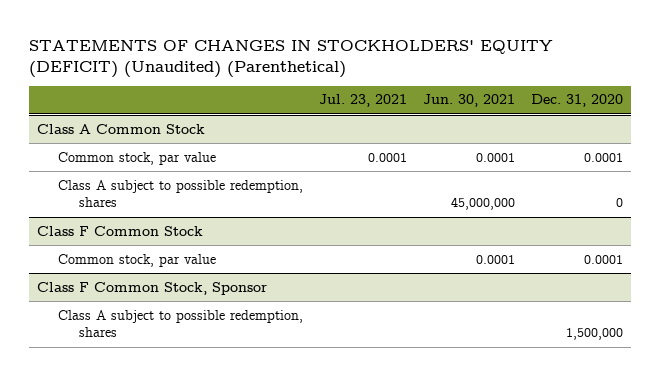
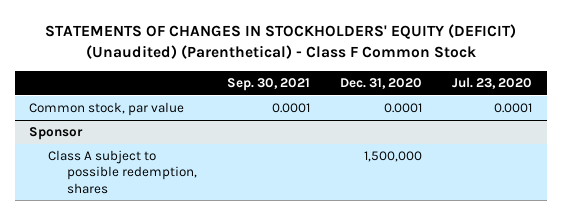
[29,39,554,78] STATEMENTS OF CHANGES IN STOCKHOLDERS' EQUITY (DEFICIT) (Unaudited) (Parenthetical) -> [44,23,516,59] STATEMENTS OF CHANGES IN STOCKHOLDERS' EQUITY (DEFICIT) (Unaudited) (Parenthetical) - Class F Common Stock
[319,94,408,108] Jul. 23, 2021 -> none
[422,94,515,108] Jun. 30, 2021 -> none
none -> [227,77,311,91] Sep. 30, 2021
none -> [451,76,532,89] Jul. 23, 2020
[37,123,206,134] Class A Common Stock -> none
[58,179,304,208] Class A subject to possible redemption, shares -> none
[58,253,217,267] Common stock, par value -> none
[37,281,268,295] Class F Common Stock, Sponsor -> none
[37,225,204,236] Class F Common Stock -> [29,127,84,141] Sponsor

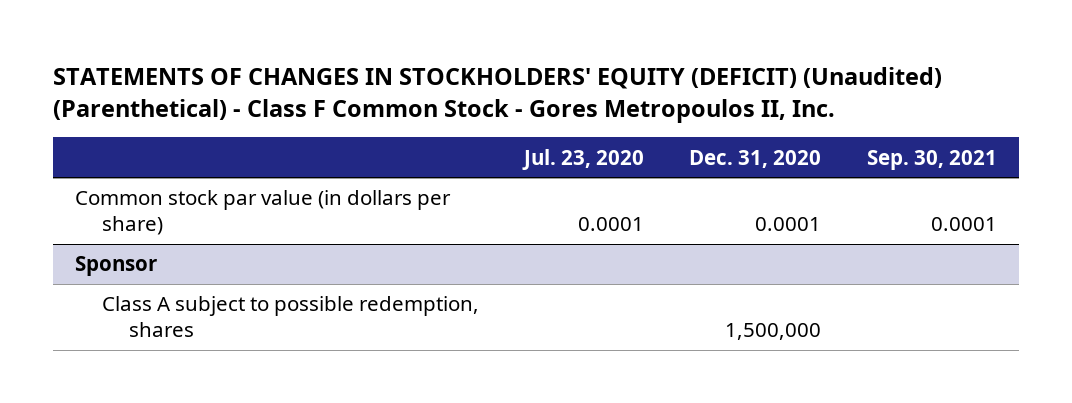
[44,23,516,59] STATEMENTS OF CHANGES IN STOCKHOLDERS' EQUITY (DEFICIT) (Unaudited) (Parenthetical) - Class F Common Stock -> [52,66,942,123] STATEMENTS OF CHANGES IN STOCKHOLDERS' EQUITY (DEFICIT) (Unaudited) (Parenthetical) - Class F Common Stock - Gores Metropoulos II, Inc.
[29,102,185,117] Common stock, par value -> [75,190,452,236] Common stock par value (in dollars per share)

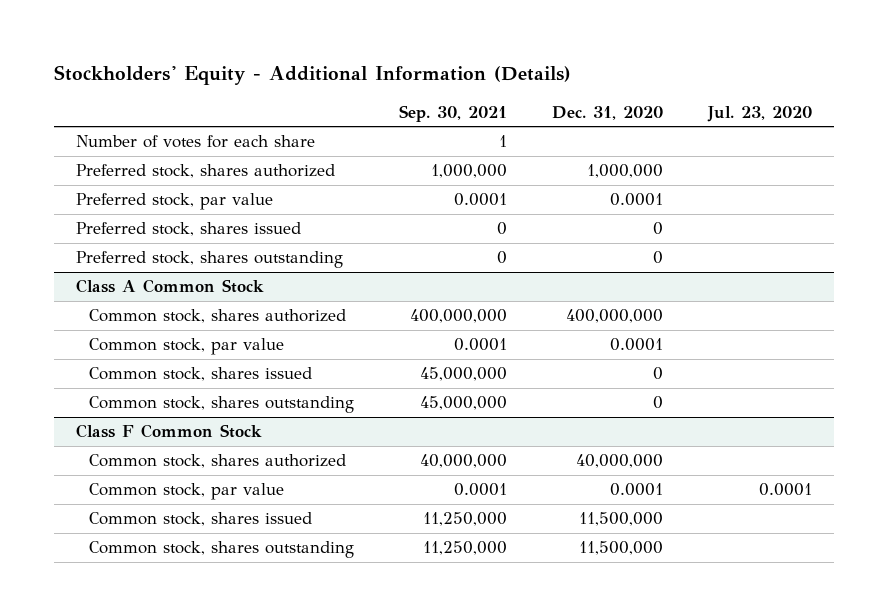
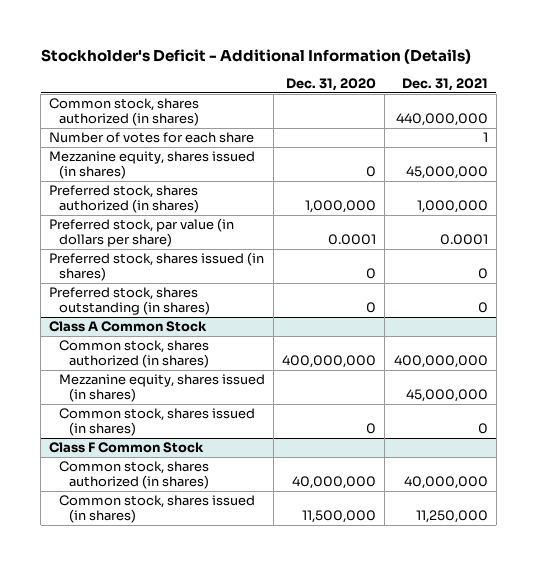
[53,65,571,86] Stockholders' Equity - Additional Information (Details) -> [40,48,471,64] Stockholder's Deficit - Additional Information (Details)
[399,104,508,122] Sep. 30, 2021 -> none
[706,105,812,122] Jul. 23, 2020 -> none
none -> [401,77,488,91] Dec. 31, 2021
none -> [49,98,200,127] Common stock, shares authorized (in shares)
none -> [49,151,256,180] Mezzanine equity, shares issued (in shares)
[76,164,336,179] Preferred stock, shares authorized -> [49,185,199,214] Preferred stock, shares authorized (in shares)
[76,193,274,211] Preferred stock, par value -> [49,218,235,248] Preferred stock, par value (in dollars per share)
[76,222,302,237] Preferred stock, shares issued -> [49,252,265,282] Preferred stock, shares issued (in shares)
[76,251,344,269] Preferred stock, shares outstanding -> [49,287,210,316] Preferred stock, shares outstanding (in shares)
[89,338,285,356] Common stock, par value -> none
[89,396,355,414] Common stock, shares outstanding -> none
[89,309,347,324] Common stock, shares authorized -> [58,340,209,369] Common stock, shares authorized (in shares)
none -> [58,374,265,403] Mezzanine equity, shares issued (in shares)
[89,367,313,382] Common stock, shares issued -> [58,408,255,437] Common stock, shares issued (in shares)
[89,483,285,501] Common stock, par value -> none
[89,541,355,559] Common stock, shares outstanding -> none
[89,454,347,469] Common stock, shares authorized -> [58,461,209,490] Common stock, shares authorized (in shares)
[89,512,313,527] Common stock, shares issued -> [58,495,255,524] Common stock, shares issued (in shares)

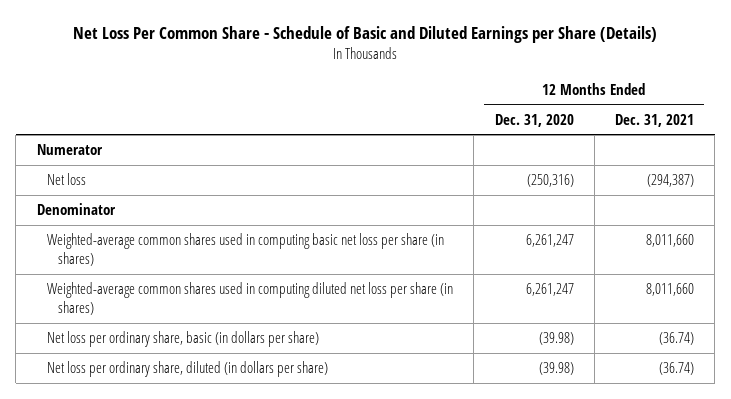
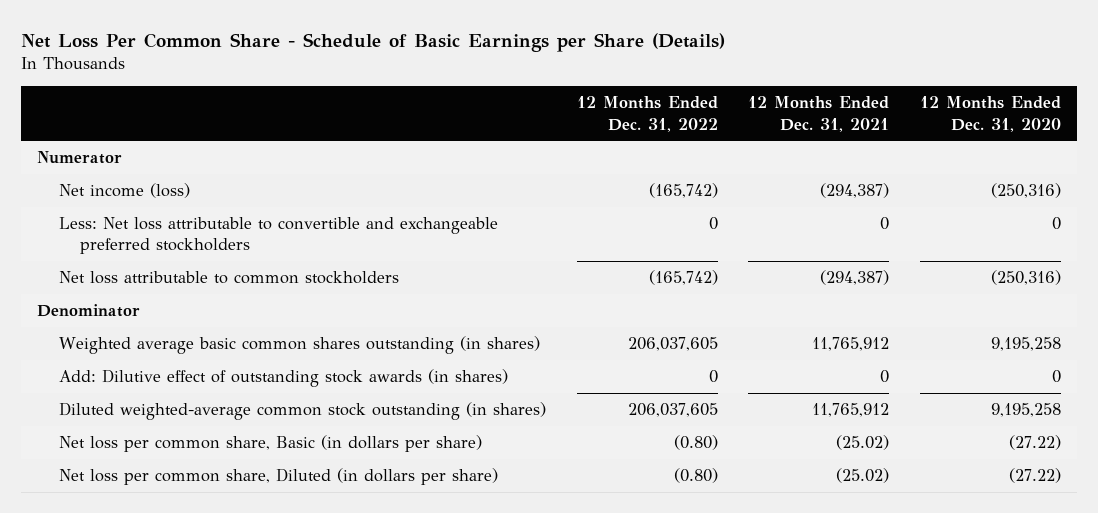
[73,26,658,44] Net Loss Per Common Share - Schedule of Basic and Diluted Earnings per Share (Details) -> [21,33,726,53] Net Loss Per Common Share - Schedule of Basic Earnings per Share (Details)
none -> [576,96,718,132] 12 Months Ended Dec. 31, 2022
[47,173,87,186] Net loss -> [58,183,190,199] Net income (loss)
none -> [58,217,498,255] Less: Net loss attributable to convertible and exchangeable preferred stockholders
none -> [58,271,399,285] Net loss attributable to common stockholders
[47,233,445,266] Weighted-average common shares used in computing basic net loss per share (in shares) -> [58,336,540,355] Weighted average basic common shares outstanding (in shares)
[525,234,574,248] 6,261,247 -> [991,337,1062,352] 9,195,258
[645,234,694,248] 8,011,660 -> [812,337,890,352] 11,765,912
none -> [58,369,508,388] Add: Dilutive effect of outstanding stock awards (in shares)
[47,282,454,315] Weighted-average common shares used in computing diluted net loss per share (in shares) -> [58,402,546,421] Diluted weighted-average common stock outstanding (in shares)
[525,283,574,297] 6,261,247 -> [991,403,1062,418] 9,195,258
[645,283,694,297] 8,011,660 -> [812,403,890,418] 11,765,912
[47,331,320,348] Net loss per ordinary share, basic (in dollars per share) -> [58,435,482,453] Net loss per common share, Basic (in dollars per share)
[538,332,574,346] (39.98) -> [1009,435,1062,451] (27.22)
[658,332,694,346] (36.74) -> [836,435,890,451] (25.02)
[47,361,329,378] Net loss per ordinary share, diluted (in dollars per share) -> [58,468,498,486] Net loss per common share, Diluted (in dollars per share)
[538,362,574,376] (39.98) -> [1009,468,1062,484] (27.22)
[658,362,694,376] (36.74) -> [836,468,890,484] (25.02)

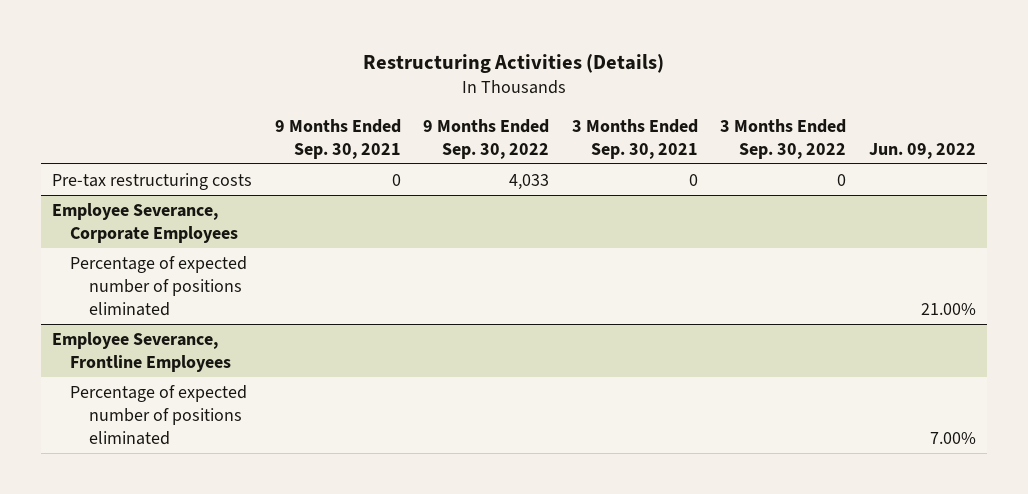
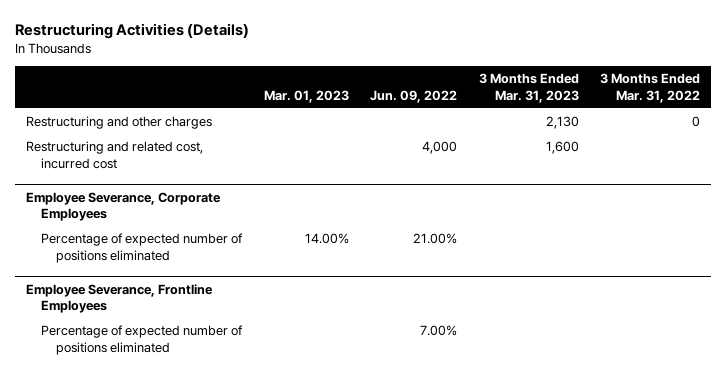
[274,118,401,159] 9 Months Ended Sep. 30, 2021 -> none
[423,118,550,159] 9 Months Ended Sep. 30, 2022 -> none
[571,118,698,159] 3 Months Ended Sep. 30, 2021 -> none
[720,118,847,159] 3 Months Ended Sep. 30, 2022 -> none
none -> [263,89,349,103] Mar. 01, 2023
none -> [478,73,579,103] 3 Months Ended Mar. 31, 2023
none -> [600,73,701,103] 3 Months Ended Mar. 31, 2022
[52,172,253,190] Pre-tax restructuring costs -> [26,116,213,130] Restructuring and other charges
none -> [26,141,204,169] Restructuring and related cost, incurred cost

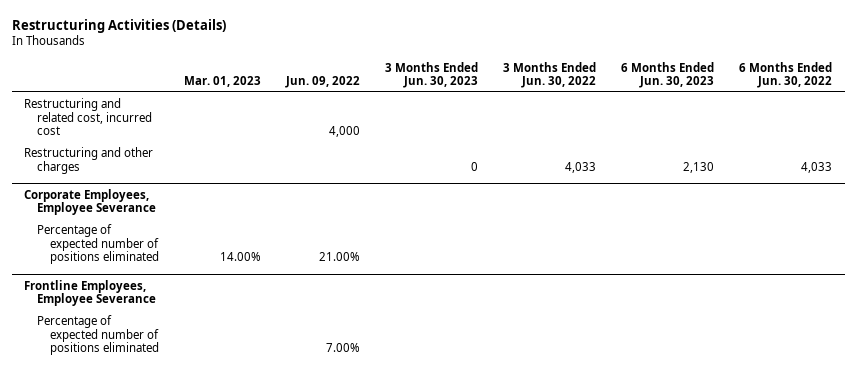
[478,73,579,103] 3 Months Ended Mar. 31, 2023 -> none
[600,73,701,103] 3 Months Ended Mar. 31, 2022 -> none
none -> [385,61,479,89] 3 Months Ended Jun. 30, 2023
none -> [503,61,597,89] 3 Months Ended Jun. 30, 2022
none -> [621,61,715,89] 6 Months Ended Jun. 30, 2023
none -> [739,61,833,89] 6 Months Ended Jun. 30, 2022
[26,116,213,130] Restructuring and other charges -> [24,147,154,174] Restructuring and other charges
[26,191,222,222] Employee Severance, Corporate Employees -> [24,188,157,216] Corporate Employees, Employee Severance
[26,283,214,314] Employee Severance, Frontline Employees -> [24,279,157,307] Frontline Employees, Employee Severance

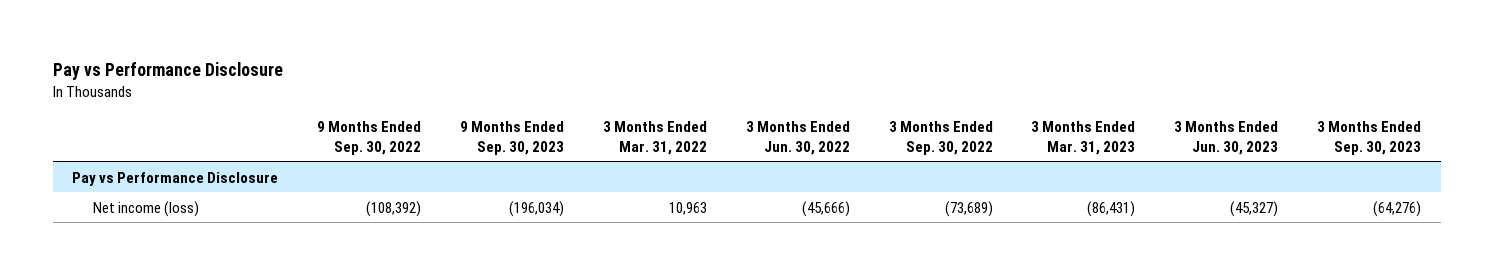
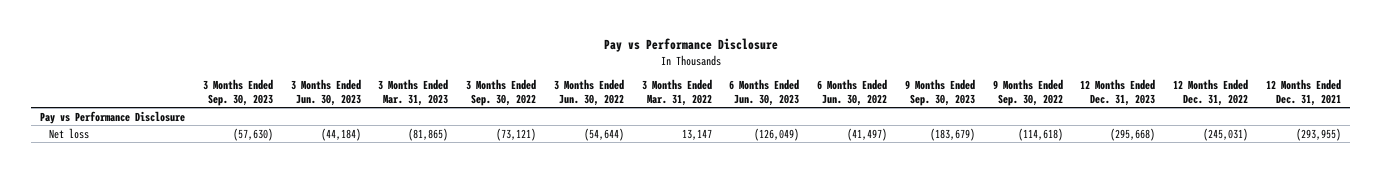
none -> [729,78,800,106] 6 Months Ended Jun. 30, 2023
none -> [817,78,888,106] 6 Months Ended Jun. 30, 2022
none -> [1080,78,1156,106] 12 Months Ended Dec. 31, 2023
none -> [1173,78,1249,106] 12 Months Ended Dec. 31, 2022
none -> [1265,78,1341,106] 12 Months Ended Dec. 31, 2021
[92,200,199,217] Net income (loss) -> [48,127,89,139] Net loss
[366,200,422,217] (108,392) -> [1017,127,1063,141] (114,618)
[508,200,564,217] (196,034) -> [929,127,975,141] (183,679)
[668,201,707,215] 10,963 -> [681,128,712,140] 13,147
[801,200,850,217] (45,666) -> [583,127,624,141] (54,644)
[944,200,993,217] (73,689) -> [496,127,537,141] (73,121)
[1087,200,1136,217] (86,431) -> [408,127,449,141] (81,865)
[1230,200,1279,217] (45,327) -> [320,127,361,141] (44,184)
[1373,200,1422,217] (64,276) -> [233,127,274,141] (57,630)

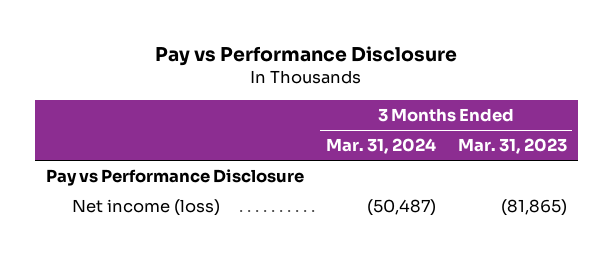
[203,78,274,106] 3 Months Ended Sep. 30, 2023 -> none
[290,78,361,106] 3 Months Ended Jun. 30, 2023 -> none
[466,78,537,106] 3 Months Ended Sep. 30, 2022 -> none
[553,78,624,106] 3 Months Ended Jun. 30, 2022 -> none
[641,78,712,106] 3 Months Ended Mar. 31, 2022 -> none
[729,78,800,106] 6 Months Ended Jun. 30, 2023 -> none
[817,78,888,106] 6 Months Ended Jun. 30, 2022 -> none
[904,78,975,106] 9 Months Ended Sep. 30, 2023 -> none
[992,78,1063,106] 9 Months Ended Sep. 30, 2022 -> none
[1080,78,1156,106] 12 Months Ended Dec. 31, 2023 -> none
[1173,78,1249,106] 12 Months Ended Dec. 31, 2022 -> none
[1265,78,1341,106] 12 Months Ended Dec. 31, 2021 -> none
none -> [325,138,436,155] Mar. 31, 2024
[48,127,89,139] Net loss -> [71,199,220,217] Net income (loss)

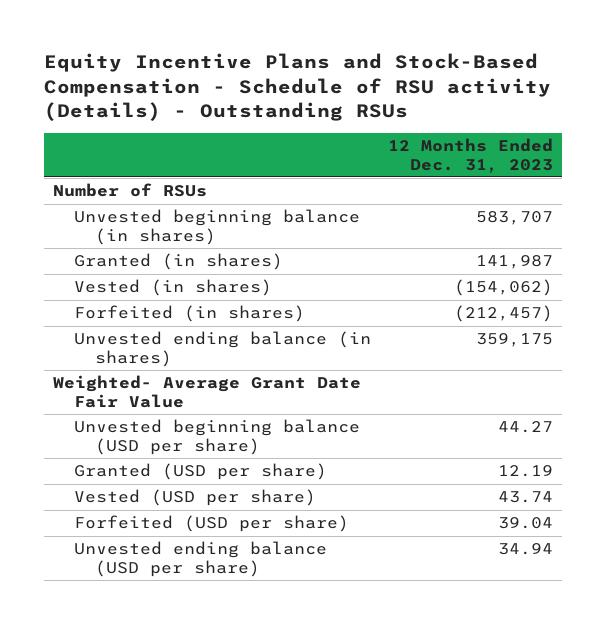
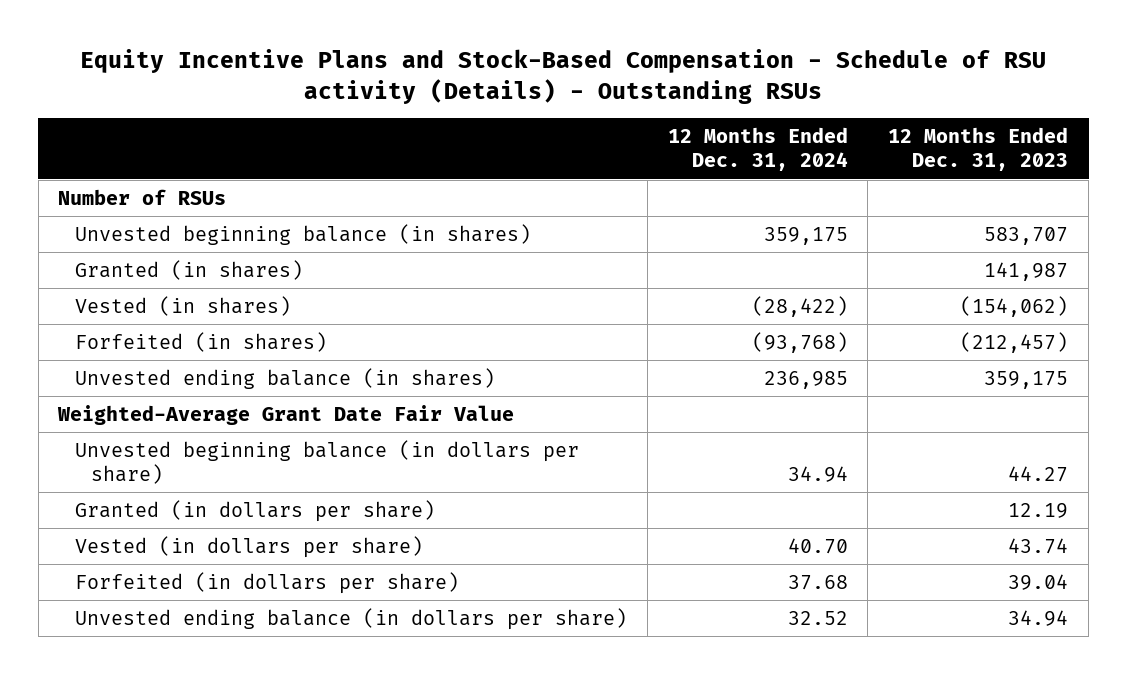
none -> [667,127,848,172] 12 Months Ended Dec. 31, 2024
[52,375,361,408] Weighted- Average Grant Date Fair Value -> [57,404,515,425] Weighted-Average Grant Date Fair Value
[73,419,360,455] Unvested beginning balance (USD per share) -> [74,439,579,485] Unvested beginning balance (in dollars per share)
[73,463,327,481] Granted (USD per share) -> [74,499,435,522] Granted (in dollars per share)
[73,489,316,507] Vested (USD per share) -> [74,535,423,558] Vested (in dollars per share)
[73,515,349,533] Forfeited (USD per share) -> [74,571,459,594] Forfeited (in dollars per share)
[73,541,327,577] Unvested ending balance (USD per share) -> [74,607,627,630] Unvested ending balance (in dollars per share)

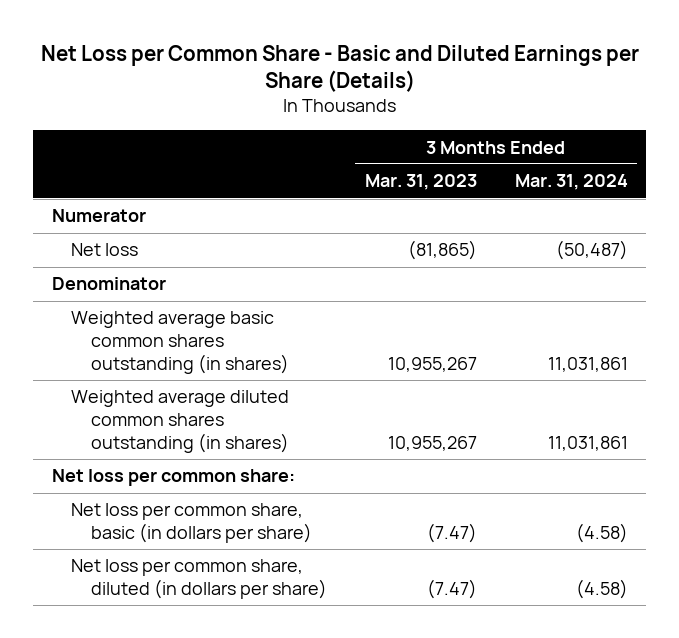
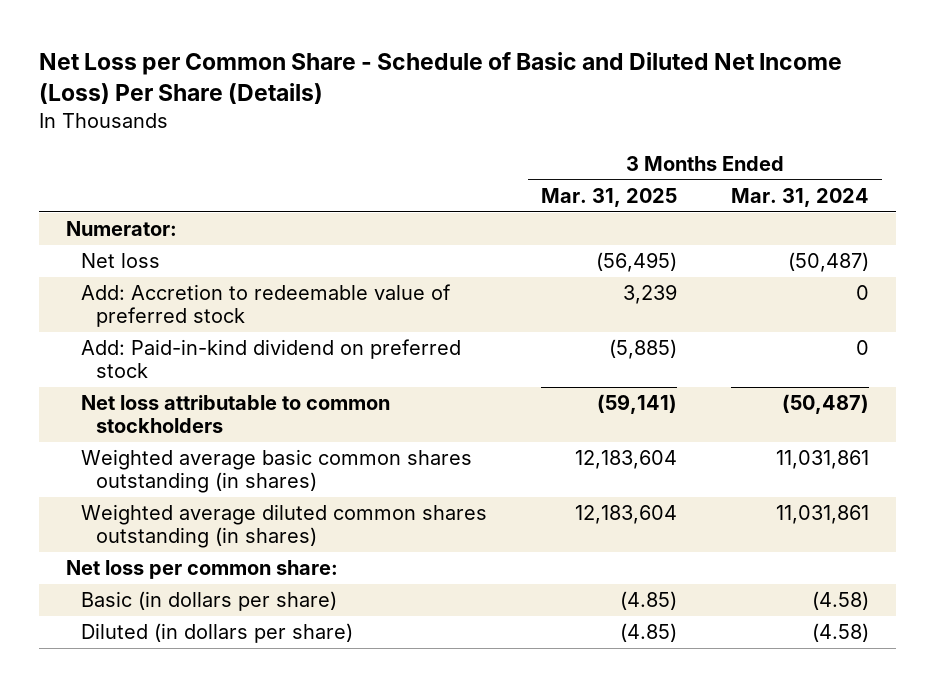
[40,44,639,93] Net Loss per Common Share - Basic and Diluted Earnings per Share (Details) -> [39,52,843,104] Net Loss per Common Share - Schedule of Basic and Diluted Net Income (Loss) Per Share (Details)
[364,174,477,191] Mar. 31, 2023 -> none
none -> [541,187,678,207] Mar. 31, 2025
[51,209,146,223] Numerator -> [66,221,178,237] Numerator:
[51,277,166,291] Denominator -> none
none -> [81,284,452,328] Add: Accretion to redeemable value of preferred stock
none -> [81,339,462,379] Add: Paid-in-kind dividend on preferred stock
none -> [81,395,391,434] Net loss attributable to common stockholders
[71,503,312,544] Net loss per common share, basic (in dollars per share) -> [81,591,338,612] Basic (in dollars per share)
[71,559,327,600] Net loss per common share, diluted (in dollars per share) -> [81,623,354,644] Diluted (in dollars per share)

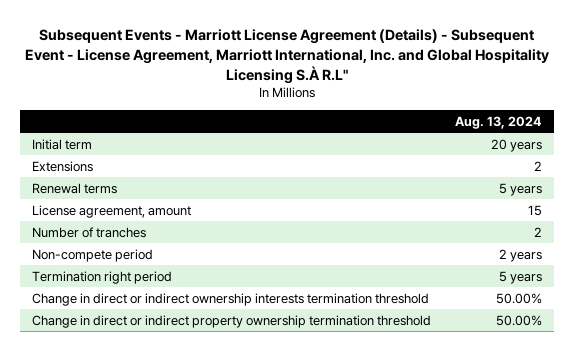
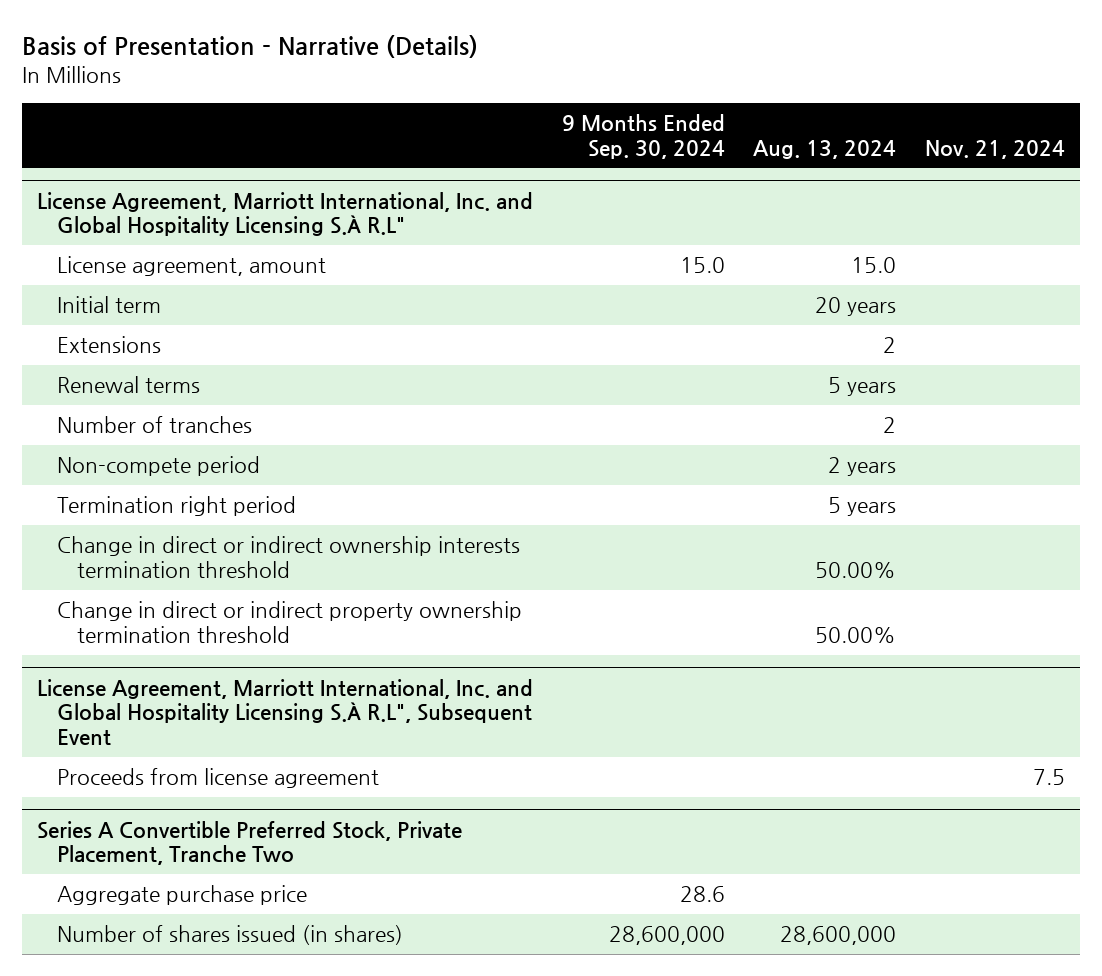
[25,29,550,85] Subsequent Events - Marriott License Agreement (Details) - Subsequent Event - License Agreement, Marriott International, Inc. and Global Hospitality Licensing S.À R.L" -> [22,35,479,59] Basis of Presentation - Narrative (Details)
none -> [561,113,725,159] 9 Months Ended Sep. 30, 2024
none -> [925,139,1066,159] Nov. 21, 2024
none -> [36,191,533,237] License Agreement, Marriott International, Inc. and Global Hospitality Licensing S.À R.L"
none -> [56,256,326,277] License agreement, amount
[32,204,192,218] License agreement, amount -> none
none -> [36,678,533,746] License Agreement, Marriott International, Inc. and Global Hospitality Licensing S.À R.L", Subsequent Event
none -> [56,768,379,789] Proceeds from license agreement
none -> [36,820,462,866] Series A Convertible Preferred Stock, Private Placement, Tranche Two
none -> [56,885,307,906] Aggregate purchase price
none -> [56,925,403,946] Number of shares issued (in shares)

